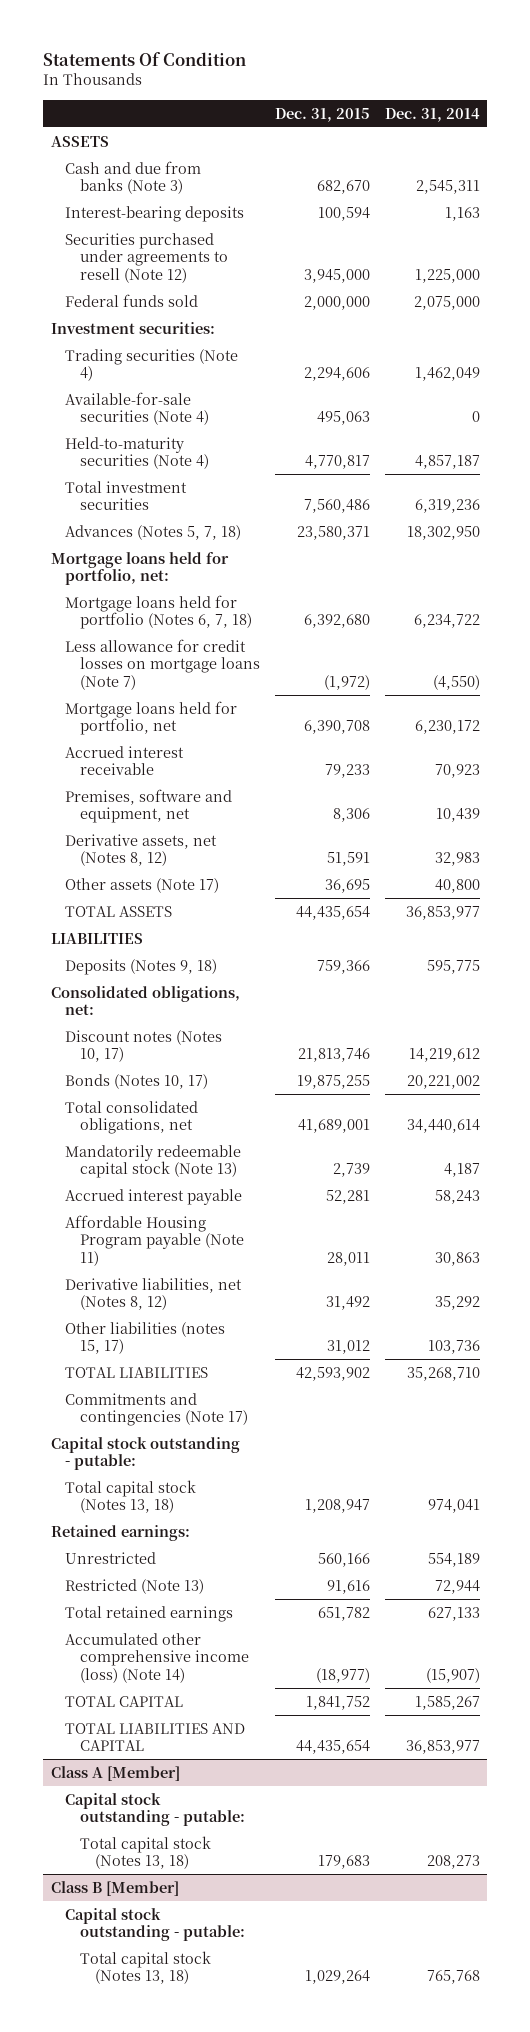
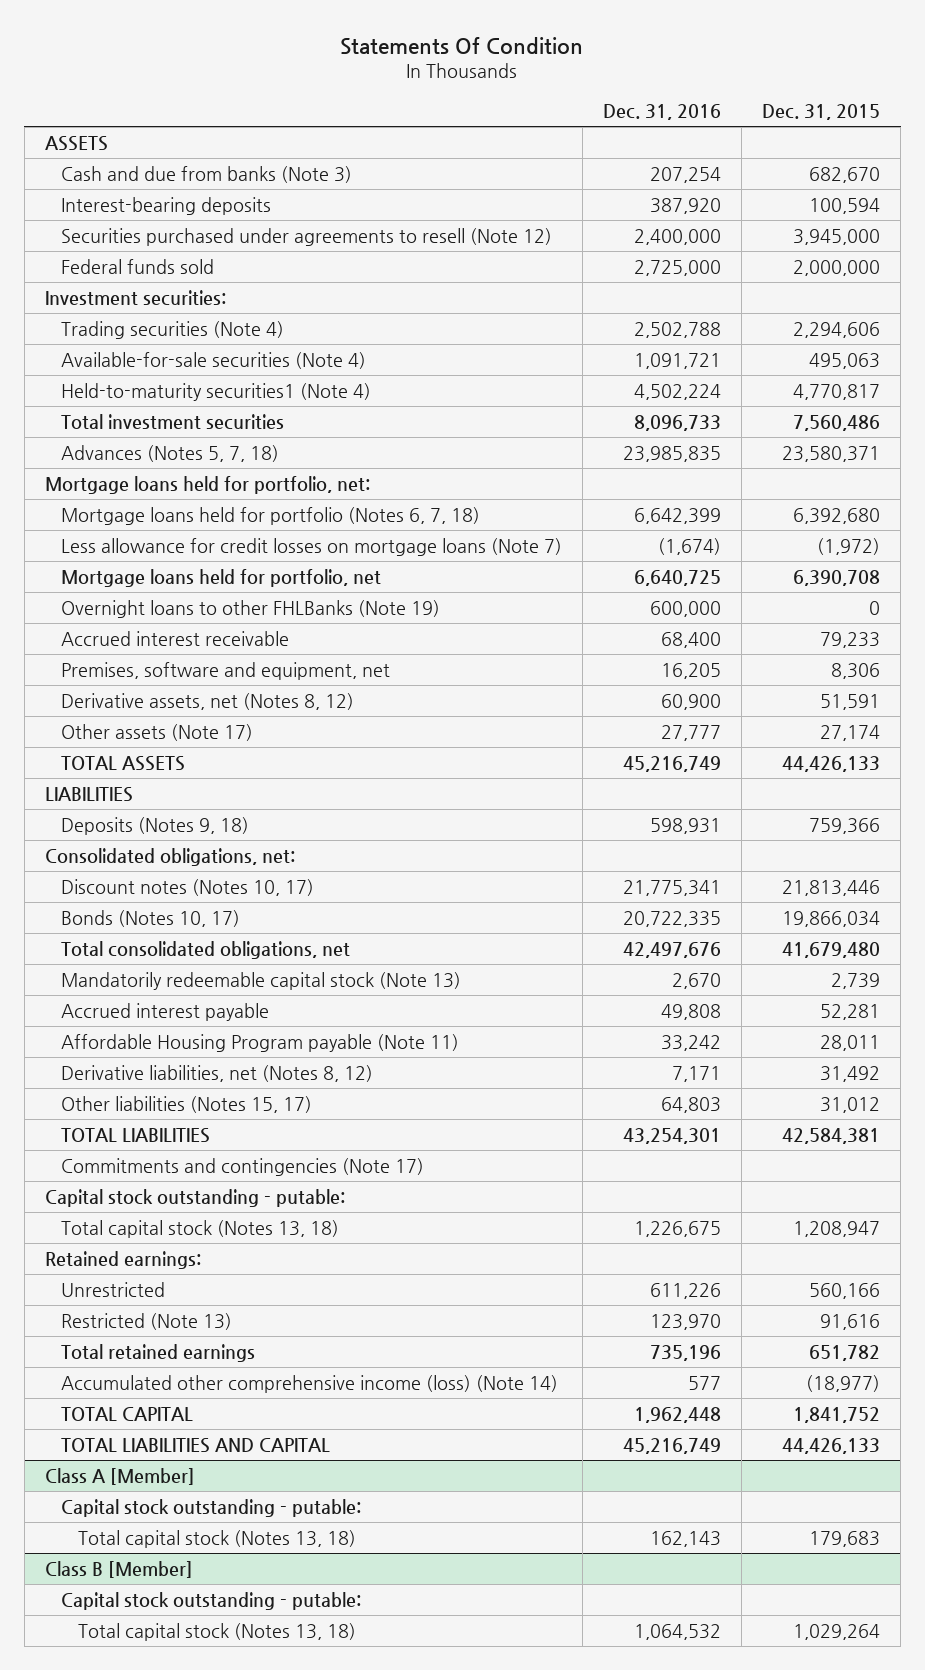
[384,107,480,122] Dec. 31, 2014 -> none
none -> [603,104,722,121] Dec. 31, 2016
[65,436,210,470] Held-to-maturity securities (Note 4) -> [61,382,372,401] Held-to-maturity securities1 (Note 4)
none -> [61,599,441,618] Overnight loans to other FHLBanks (Note 19)
[325,878,371,893] 36,695 -> [820,724,881,741] 27,174
[296,905,371,920] 44,435,654 -> [782,755,881,772] 44,426,133
[298,1048,371,1063] 21,813,746 -> [782,879,881,896] 21,813,446
[297,1074,371,1089] 19,875,255 -> [782,910,881,927] 19,866,034
[298,1119,371,1134] 41,689,001 -> [782,941,881,958] 41,679,480
[65,1321,226,1355] Other liabilities (notes 15, 17) -> [61,1095,313,1113] Other liabilities (Notes 15, 17)
[296,1366,371,1381] 42,593,902 -> [782,1127,881,1144] 42,584,381
[296,1740,371,1755] 44,435,654 -> [782,1437,881,1454] 44,426,133

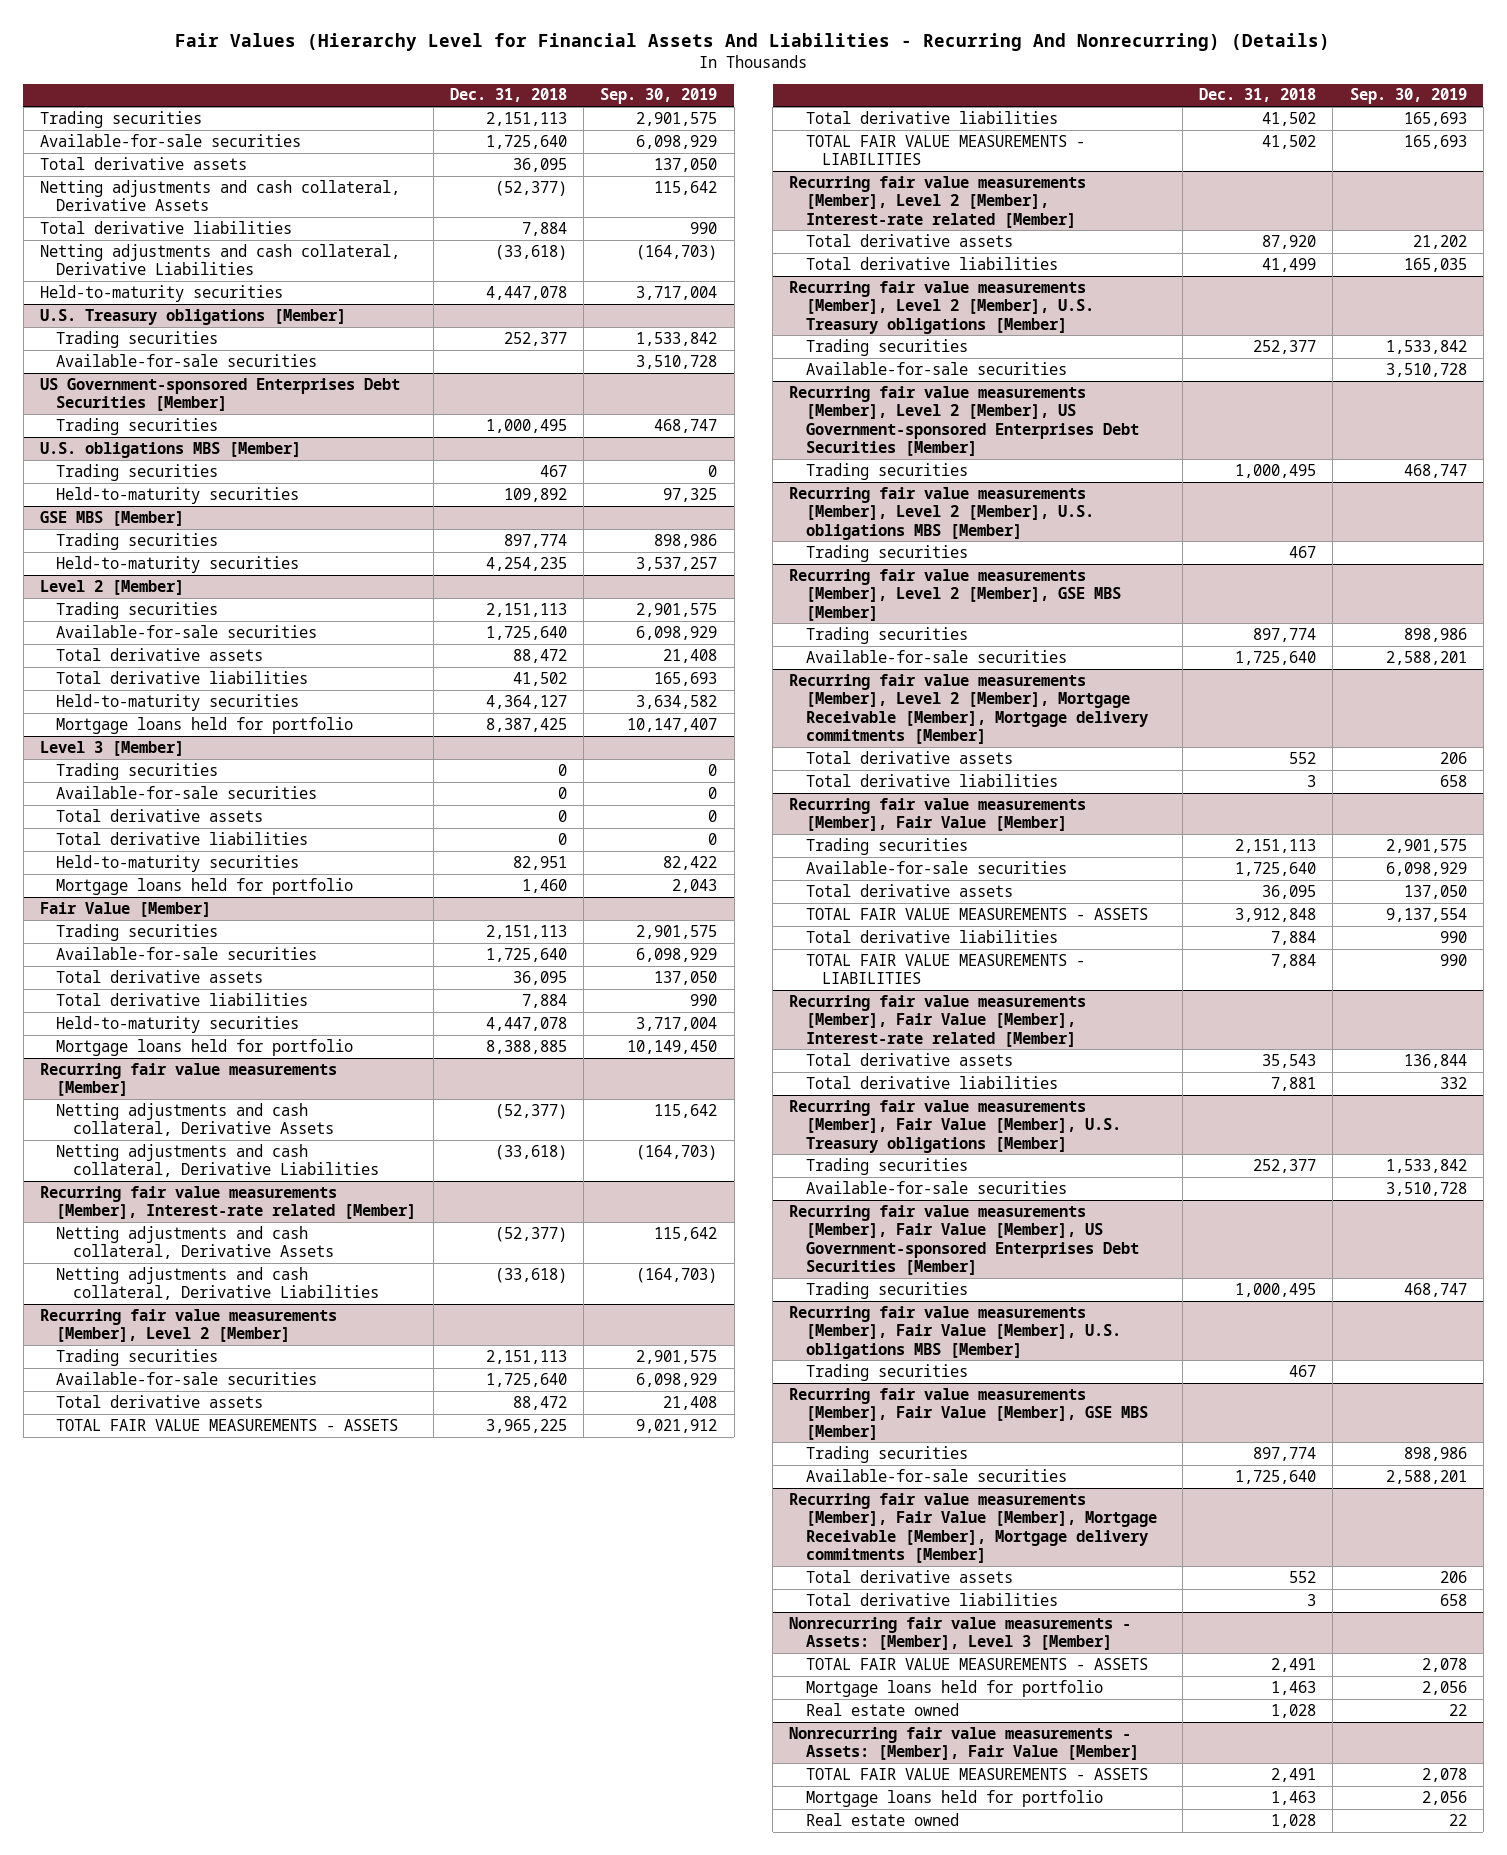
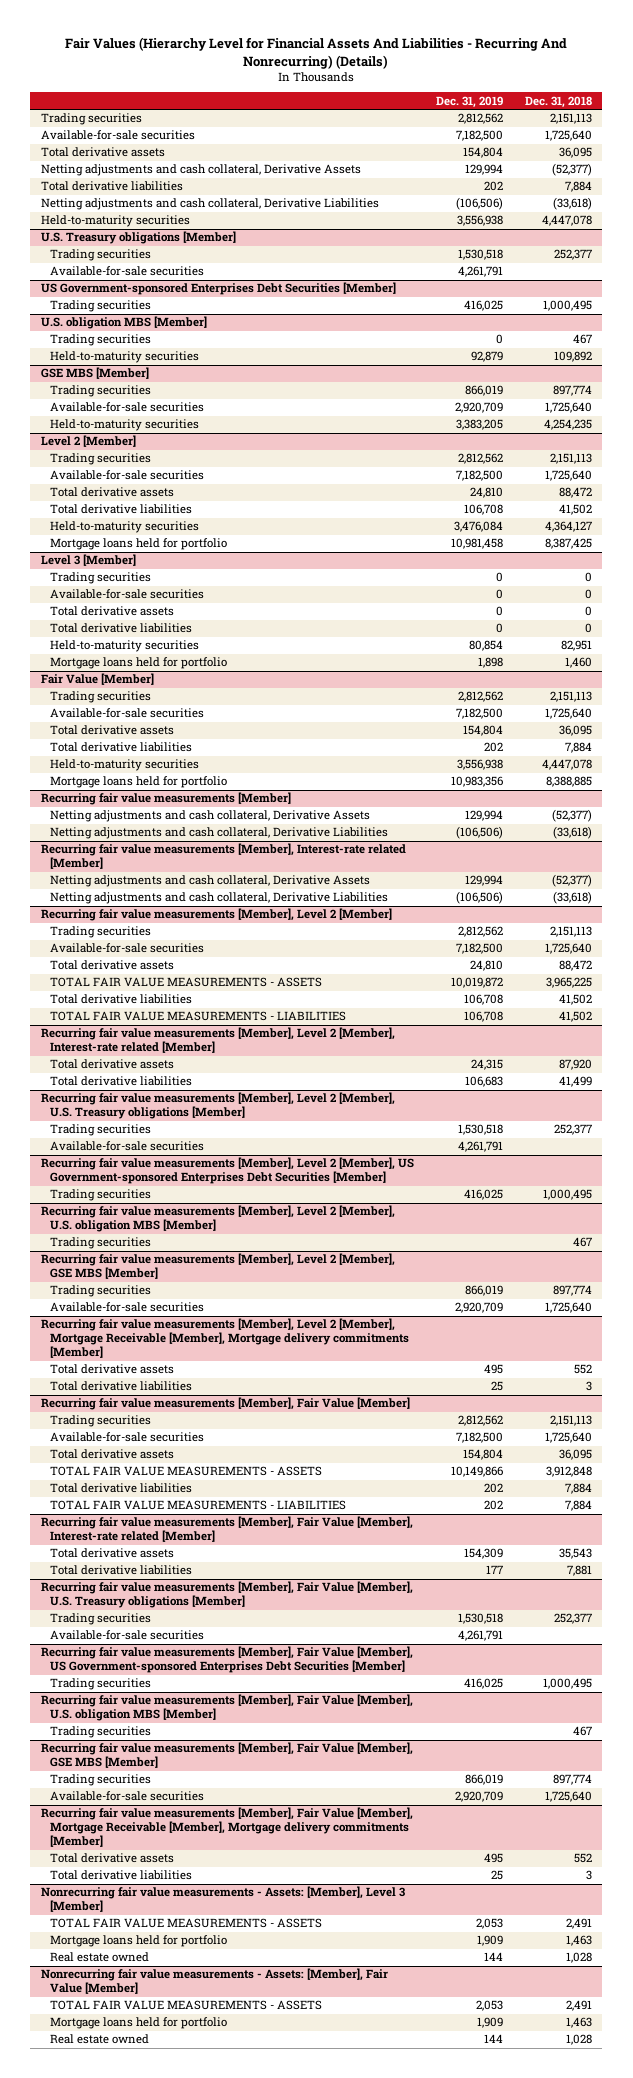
[600,88,718,105] Sep. 30, 2019 -> none
none -> [435,95,503,108] Dec. 31, 2019
[40,441,302,458] U.S. obligations MBS [Member] -> [41,316,208,330] U.S. obligation MBS [Member]
none -> [49,402,204,413] Available-for-sale securities
[789,486,1094,540] Recurring fair value measurements [Member], Level 2 [Member], U.S. obligations MBS [Member] -> [41,1205,396,1233] Recurring fair value measurements [Member], Level 2 [Member], U.S. obligation MBS [Member]
[789,1305,1121,1359] Recurring fair value measurements [Member], Fair Value [Member], U.S. obligations MBS [Member] -> [41,1694,414,1722] Recurring fair value measurements [Member], Fair Value [Member], U.S. obligation MBS [Member]

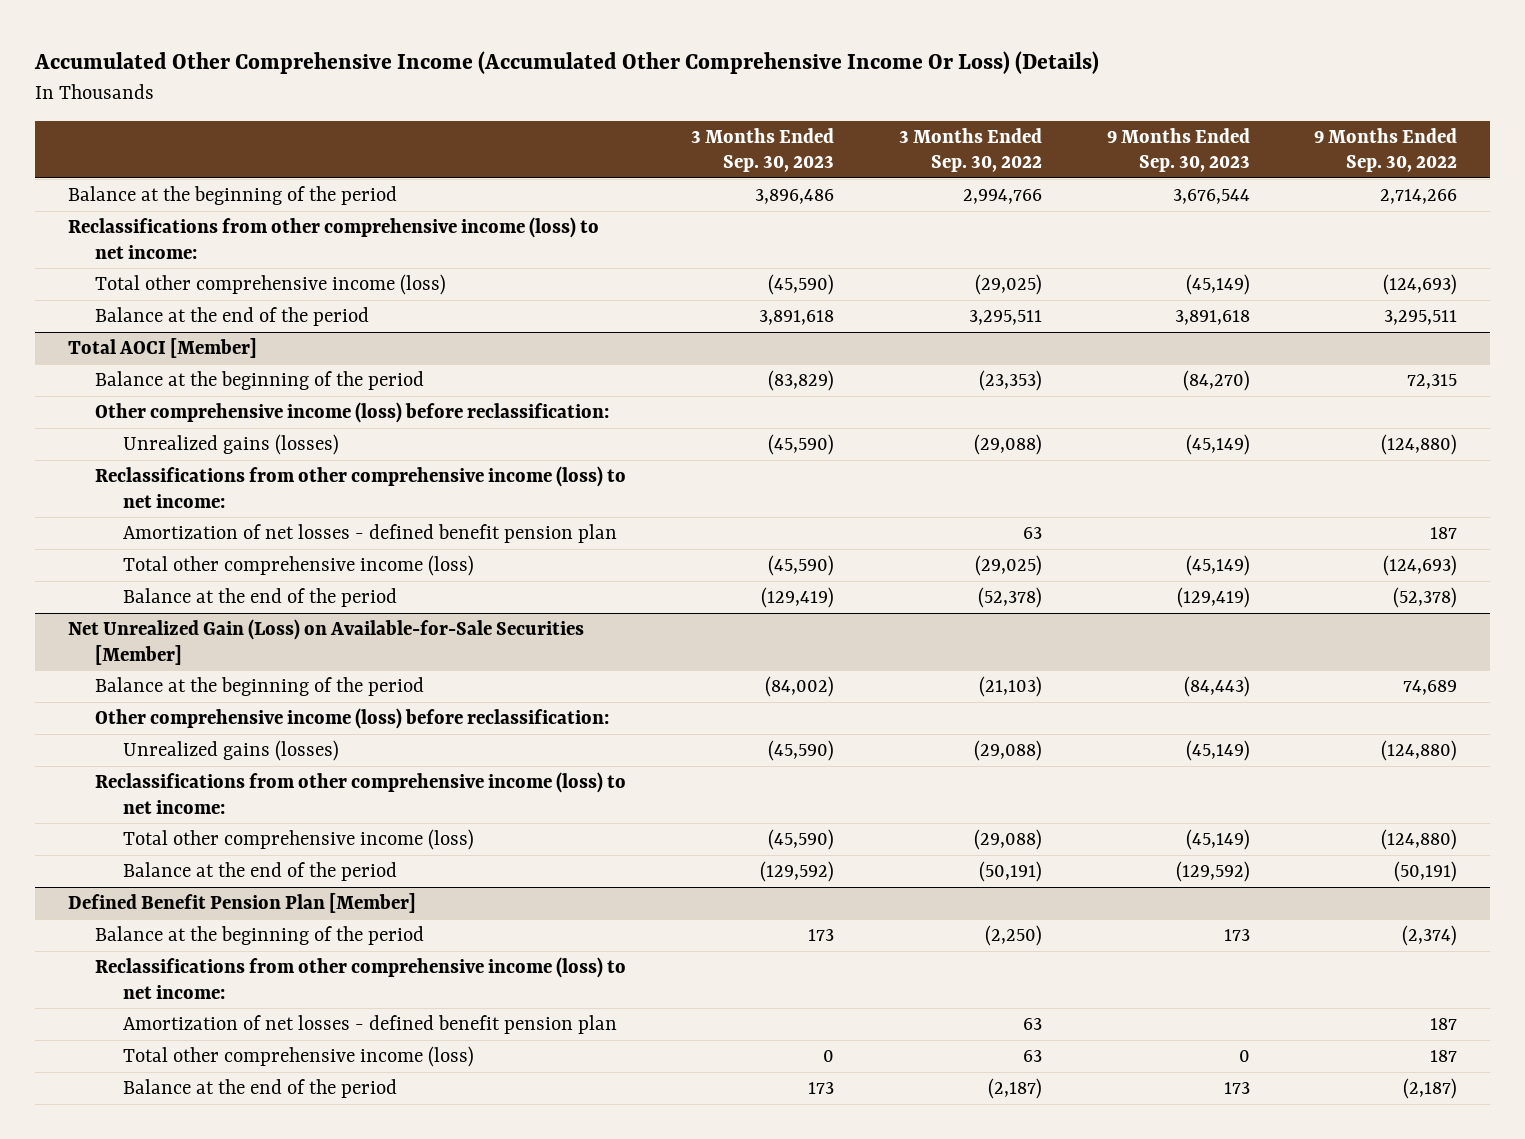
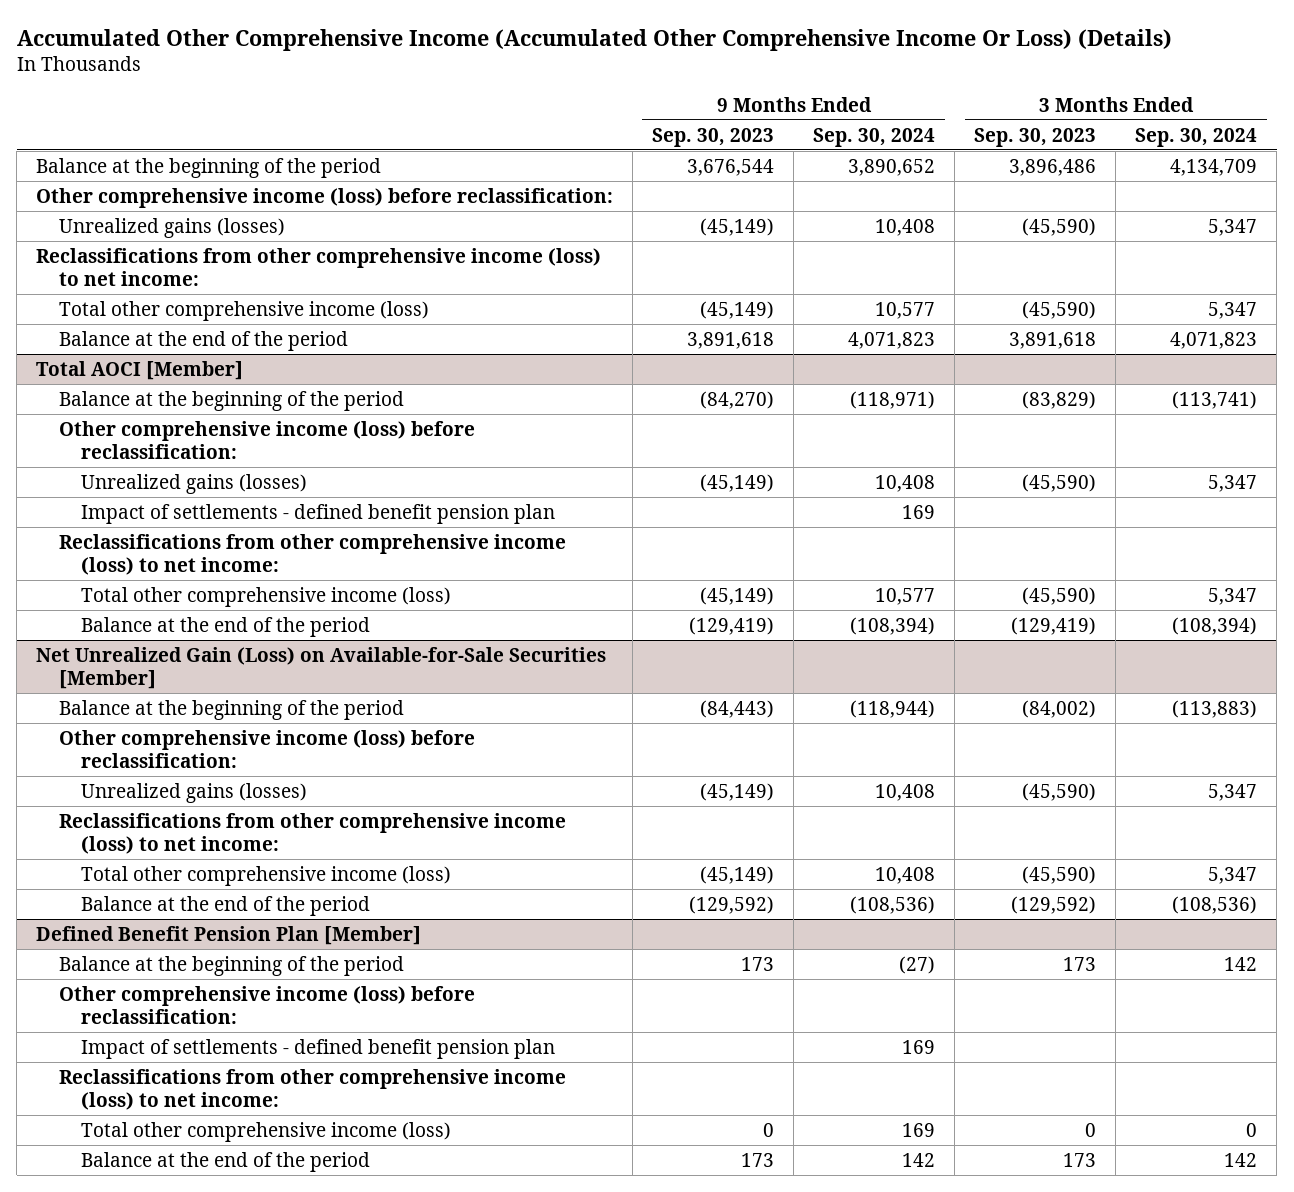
[898,127,1042,173] 3 Months Ended Sep. 30, 2022 -> none
[1314,127,1458,173] 9 Months Ended Sep. 30, 2022 -> none
none -> [813,127,936,147] Sep. 30, 2024
none -> [1135,127,1258,147] Sep. 30, 2024
none -> [36,187,614,208] Other comprehensive income (loss) before reclassification:
none -> [58,217,285,238] Unrealized gains (losses)
none -> [81,503,556,524] Impact of settlements - defined benefit pension plan
[123,524,618,544] Amortization of net losses - defined benefit pension plan -> none
none -> [58,985,475,1025] Other comprehensive income (loss) before reclassification:
none -> [81,1038,556,1059] Impact of settlements - defined benefit pension plan
[123,1015,618,1035] Amortization of net losses - defined benefit pension plan -> none

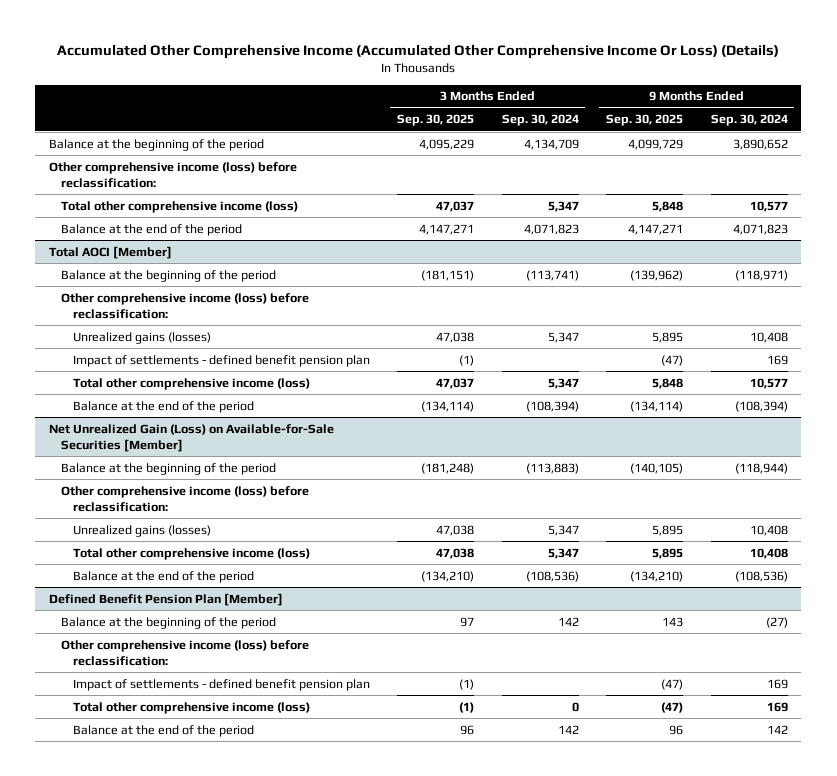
[652,127,775,147] Sep. 30, 2023 -> none
[974,127,1097,147] Sep. 30, 2023 -> none
none -> [397,114,475,127] Sep. 30, 2025
none -> [606,114,684,127] Sep. 30, 2025
[58,217,285,238] Unrealized gains (losses) -> none
[36,247,602,287] Reclassifications from other comprehensive income (loss) to net income: -> none
[58,533,566,576] Reclassifications from other comprehensive income (loss) to net income: -> none
[58,812,566,855] Reclassifications from other comprehensive income (loss) to net income: -> none
[58,1068,566,1111] Reclassifications from other comprehensive income (loss) to net income: -> none

